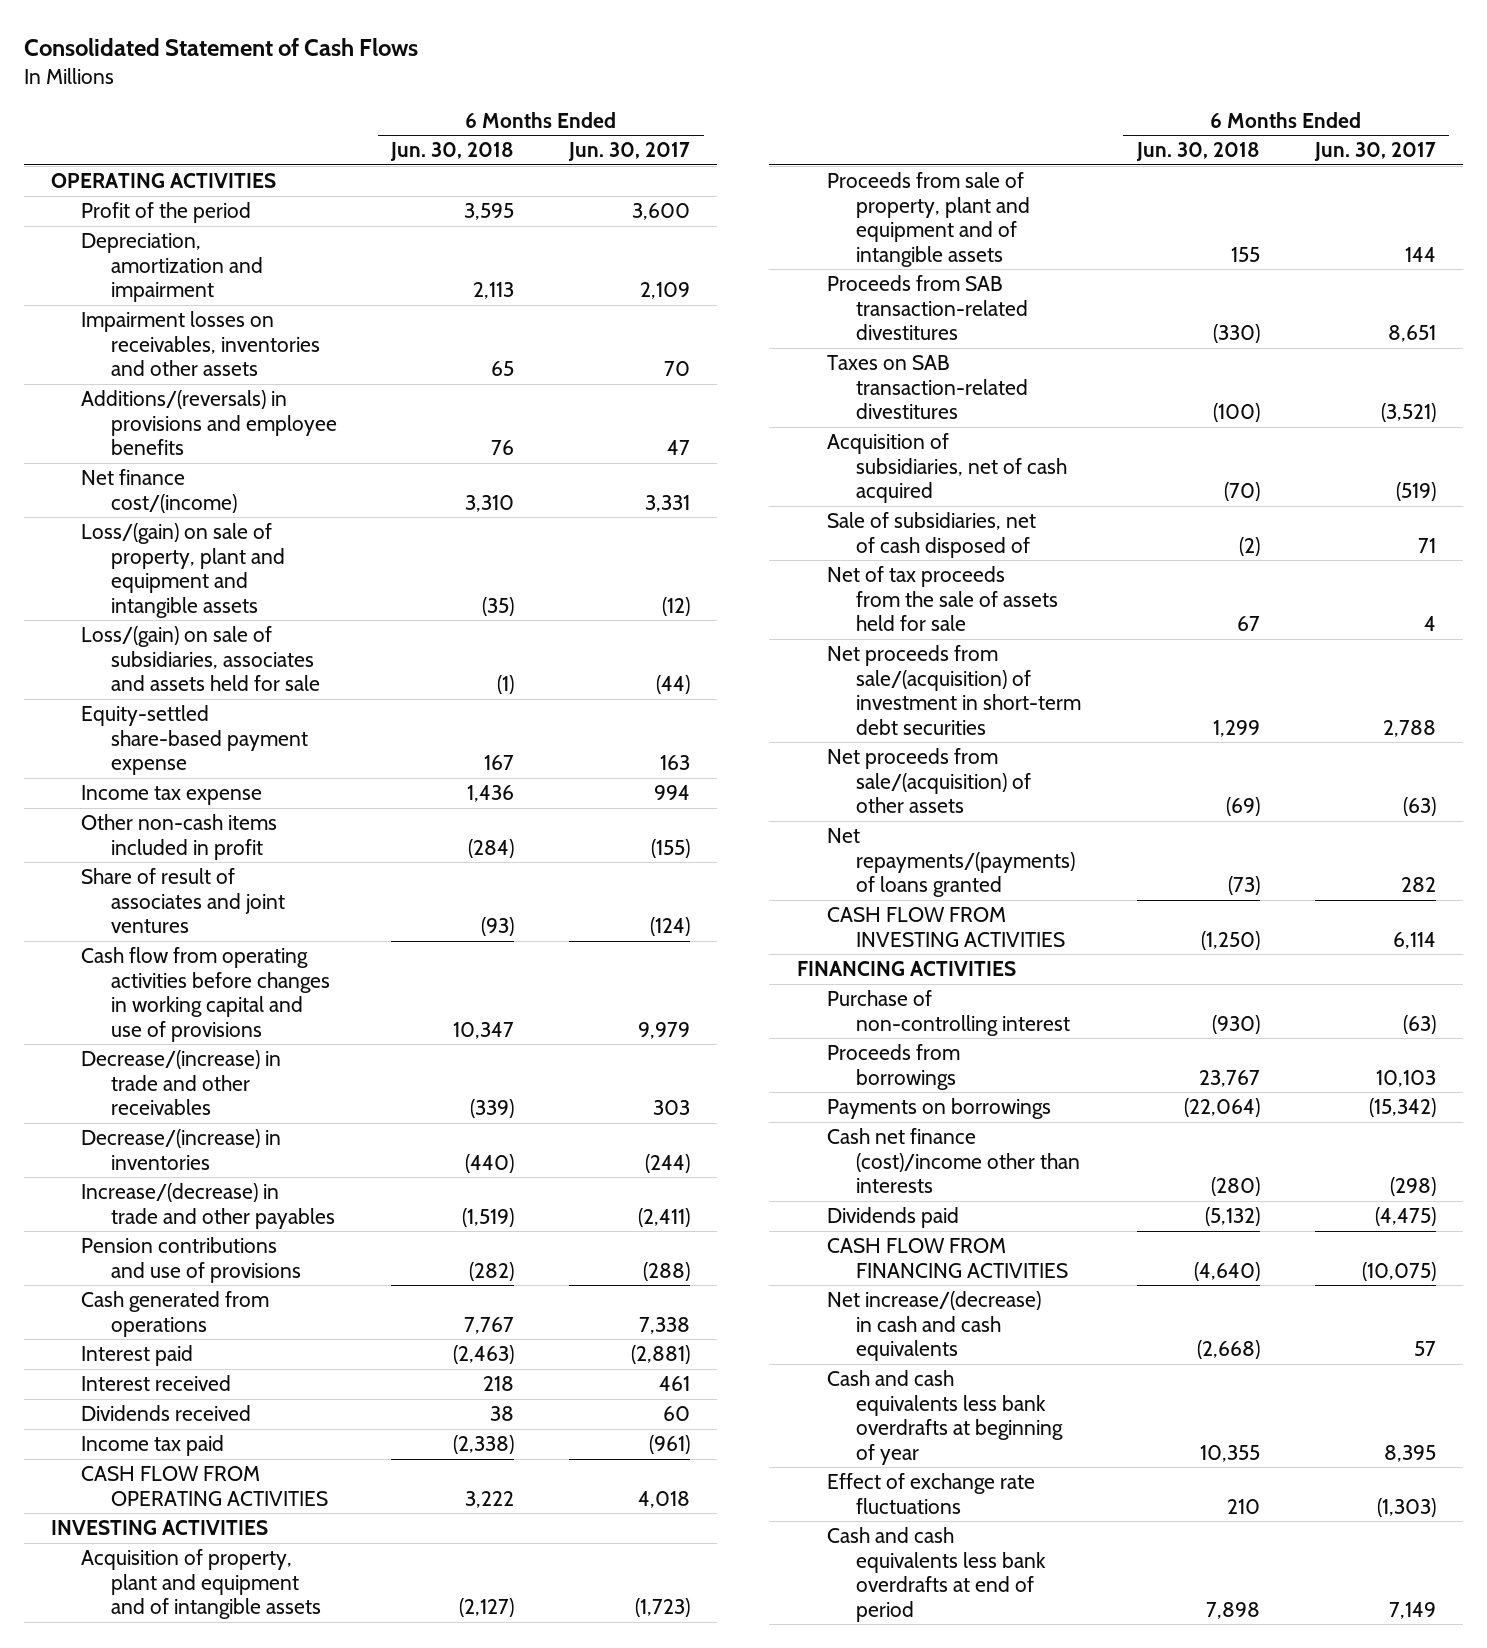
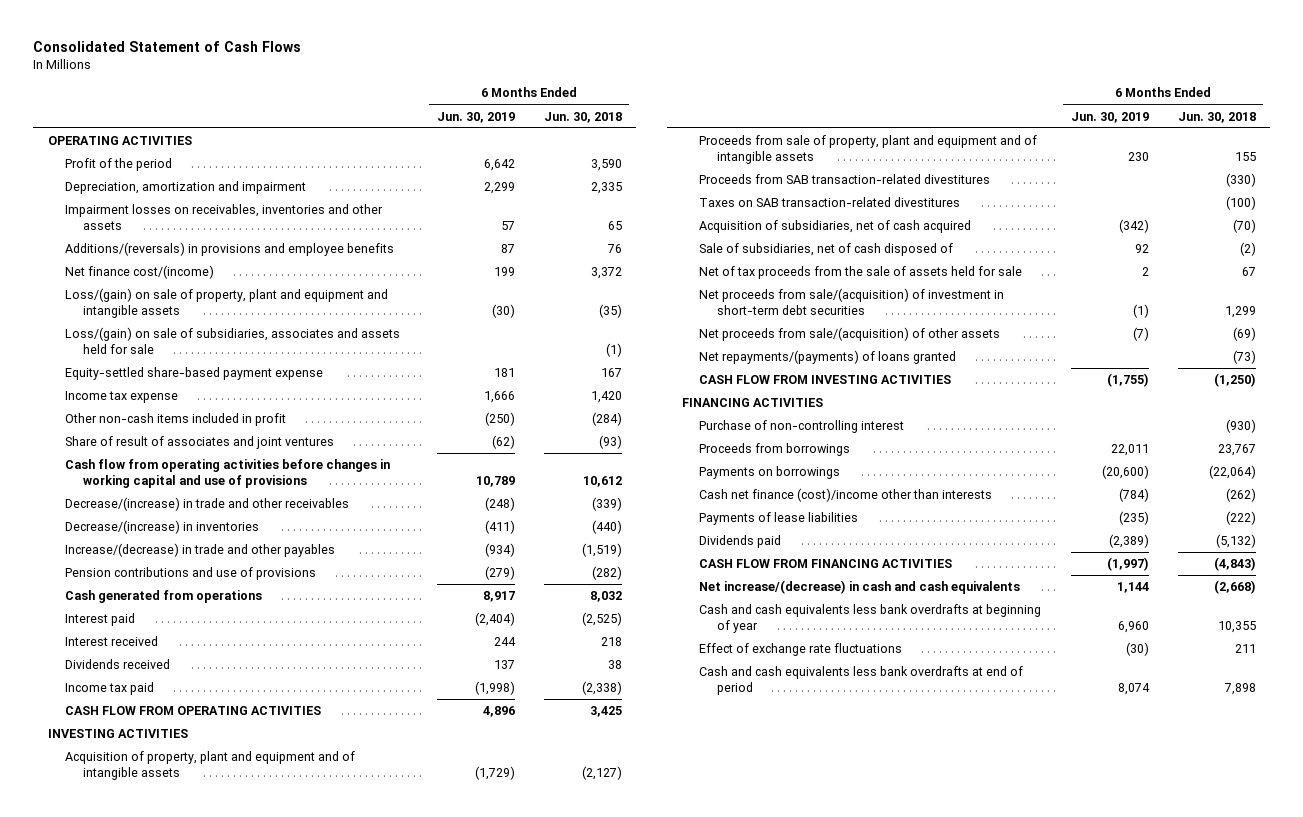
[567,142,690,162] Jun. 30, 2017 -> none
none -> [436,111,515,123] Jun. 30, 2019
[464,203,515,221] 3,595 -> [590,159,622,172] 3,590
[473,282,515,300] 2,113 -> [590,182,622,195] 2,335
[465,494,515,512] 3,310 -> [590,267,622,280] 3,372
[467,785,515,803] 1,436 -> [590,391,622,404] 1,420
[453,1021,515,1039] 10,347 -> [582,475,622,487] 10,612
[464,1316,515,1334] 7,767 -> [589,591,622,603] 8,032
[453,1345,515,1365] (2,463) -> [581,612,622,627] (2,525)
[465,1490,515,1508] 3,222 -> [589,706,622,718] 3,425
[1211,1177,1261,1197] (280) -> [1225,488,1256,503] (262)
none -> [699,512,859,526] Payments of lease liabilities
[1194,1261,1261,1281] (4,640) -> [1213,557,1256,572] (4,843)
[1227,1498,1261,1514] 210 -> [1234,644,1256,654] 211

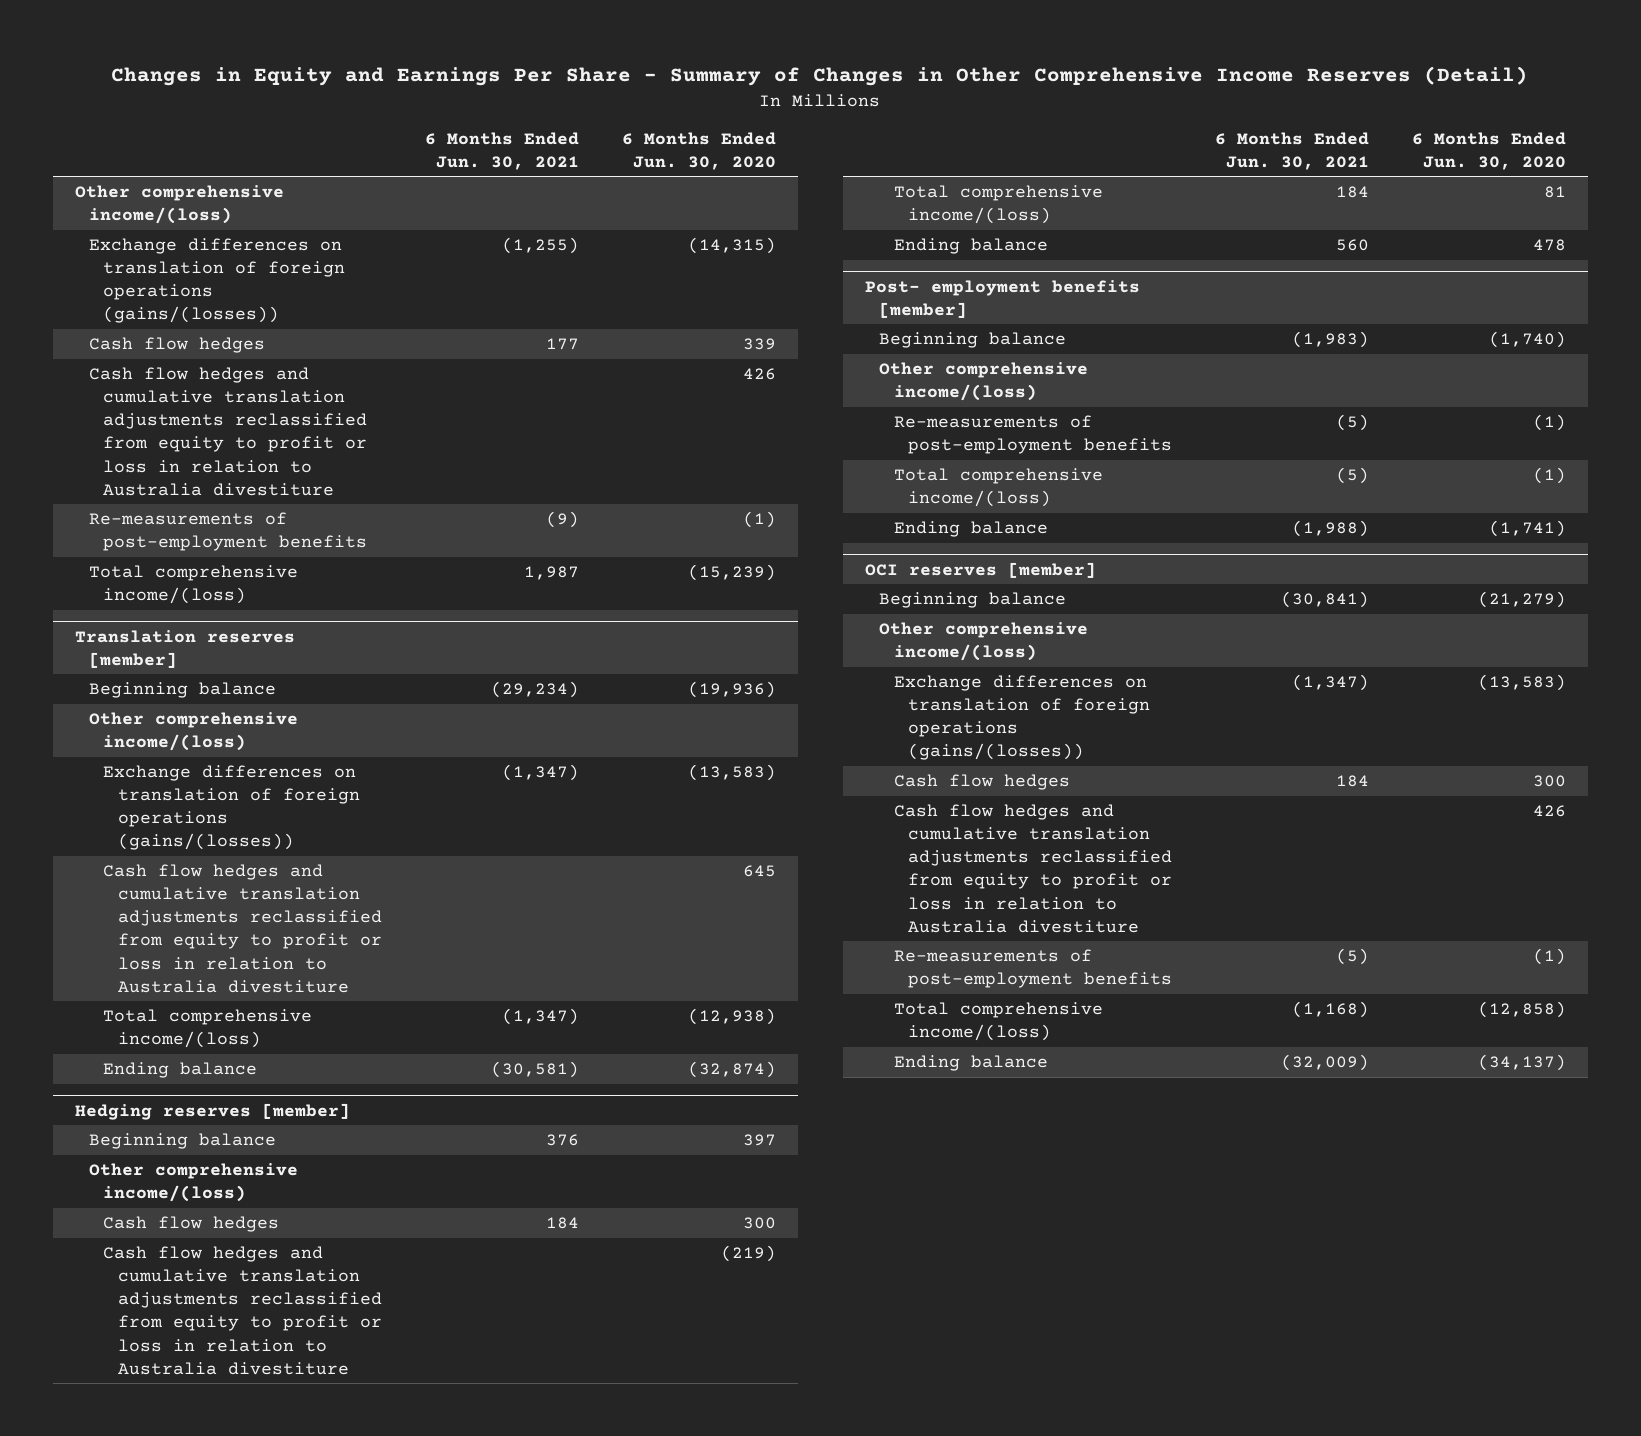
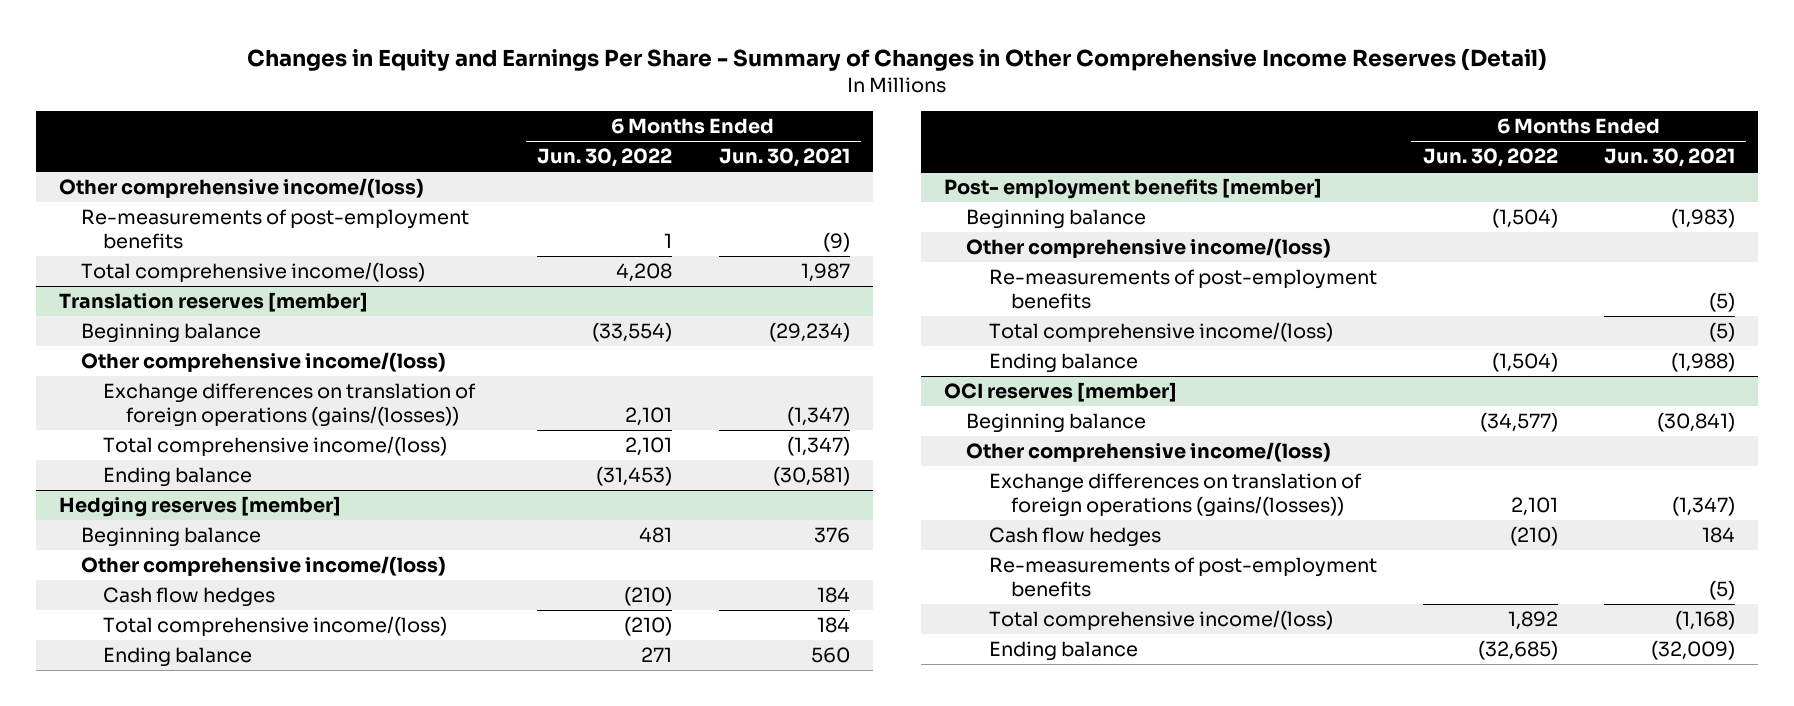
[622,131,777,170] 6 Months Ended Jun. 30, 2020 -> none
none -> [537,148,673,168] Jun. 30, 2022
[88,238,346,324] Exchange differences on translation of foreign operations (gains/(losses)) -> none
[88,337,265,354] Cash flow hedges -> none
[88,367,368,496] Cash flow hedges and cumulative translation adjustments reclassified from equity to profit or loss in relation to Australia divestiture -> none
[103,864,382,993] Cash flow hedges and cumulative translation adjustments reclassified from equity to profit or loss in relation to Australia divestiture -> none
[103,1246,382,1375] Cash flow hedges and cumulative translation adjustments reclassified from equity to profit or loss in relation to Australia divestiture -> none
[893,804,1173,933] Cash flow hedges and cumulative translation adjustments reclassified from equity to profit or loss in relation to Australia divestiture -> none

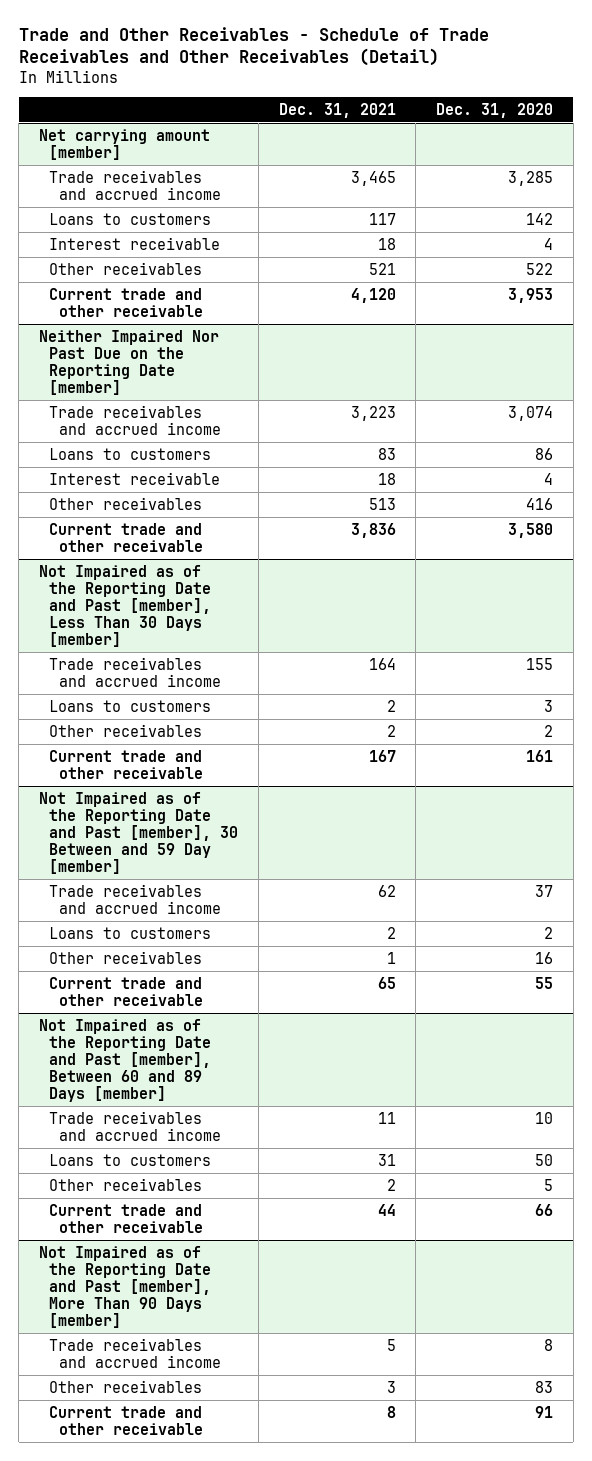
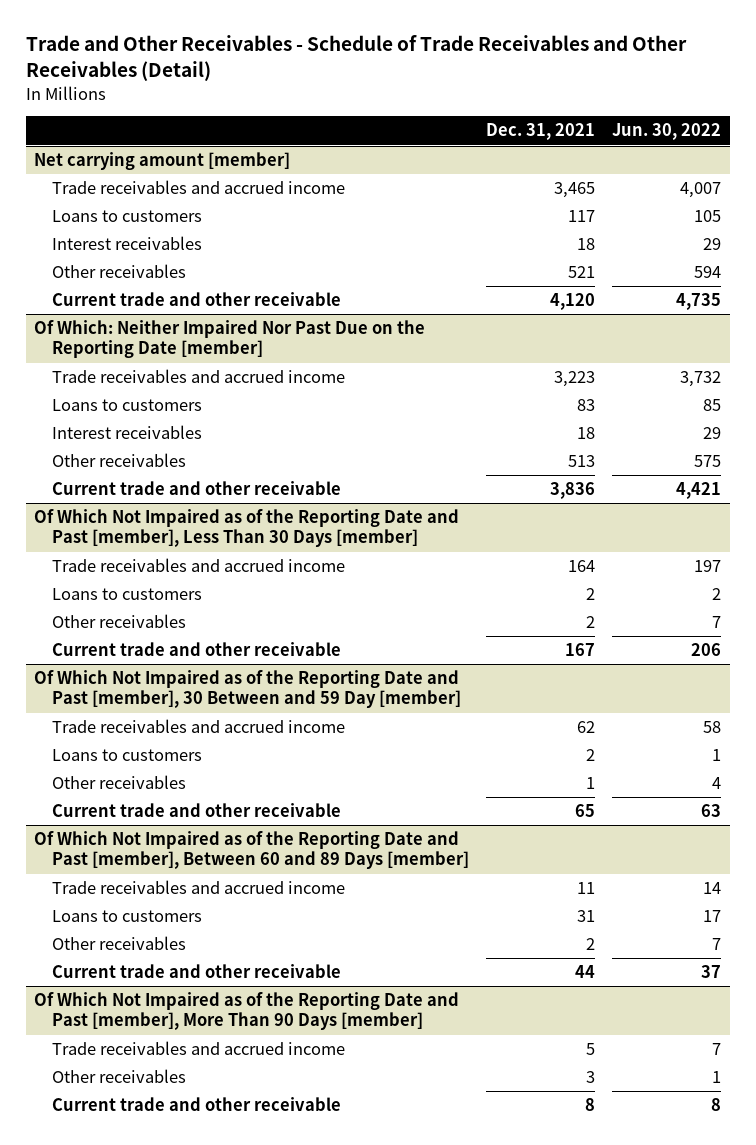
[436,102,554,118] Dec. 31, 2020 -> none
none -> [612,123,722,141] Jun. 30, 2022
[49,236,221,250] Interest receivable -> [51,236,202,251] Interest receivables
[39,329,220,395] Neither Impaired Nor Past Due on the Reporting Date [member] -> [34,320,426,359] Of Which: Neither Impaired Nor Past Due on the Reporting Date [member]
[49,471,221,485] Interest receivable -> [51,425,202,440] Interest receivables
[39,564,212,647] Not Impaired as of the Reporting Date and Past [member], Less Than 30 Days [member] -> [34,509,460,548] Of Which Not Impaired as of the Reporting Date and Past [member], Less Than 30 Days [member]
[39,791,239,874] Not Impaired as of the Reporting Date and Past [member], 30 Between and 59 Day [member] -> [34,670,461,709] Of Which Not Impaired as of the Reporting Date and Past [member], 30 Between and 59 Day [member]
[39,1018,212,1102] Not Impaired as of the Reporting Date and Past [member], Between 60 and 89 Days [member] -> [34,831,469,870] Of Which Not Impaired as of the Reporting Date and Past [member], Between 60 and 89 Days [member]
[39,1245,212,1328] Not Impaired as of the Reporting Date and Past [member], More Than 90 Days [member] -> [34,992,460,1031] Of Which Not Impaired as of the Reporting Date and Past [member], More Than 90 Days [member]

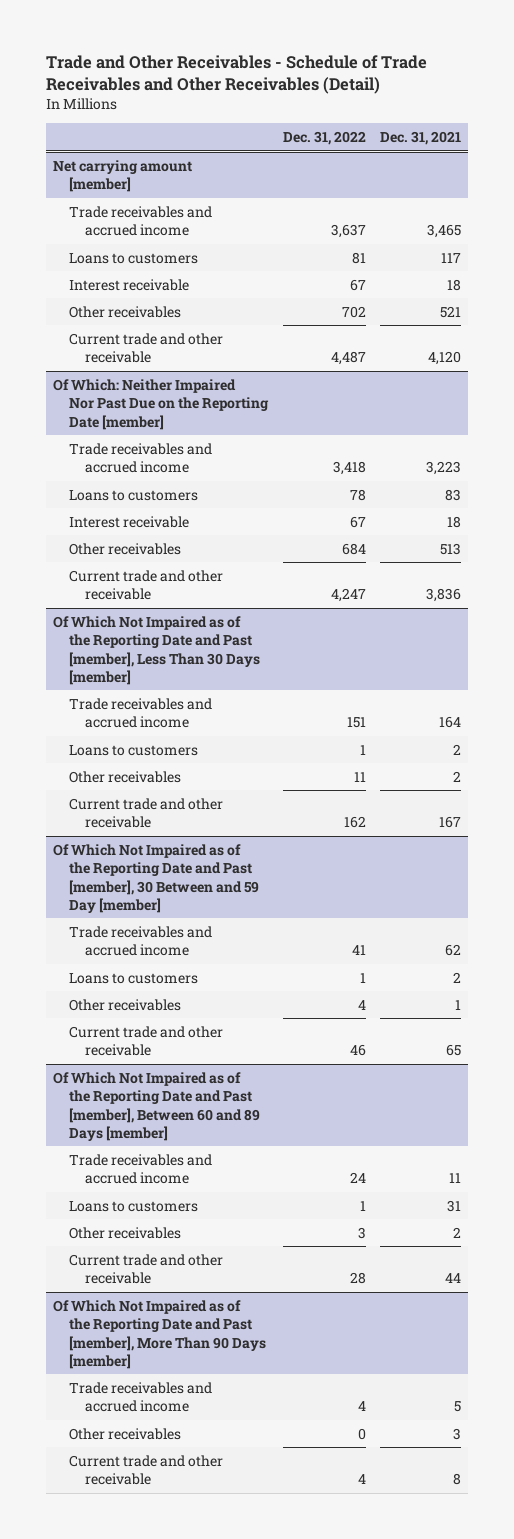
[612,123,722,141] Jun. 30, 2022 -> none
none -> [282,131,366,146] Dec. 31, 2022
[51,236,202,251] Interest receivables -> [69,278,190,291] Interest receivable
[51,425,202,440] Interest receivables -> [69,515,190,528] Interest receivable

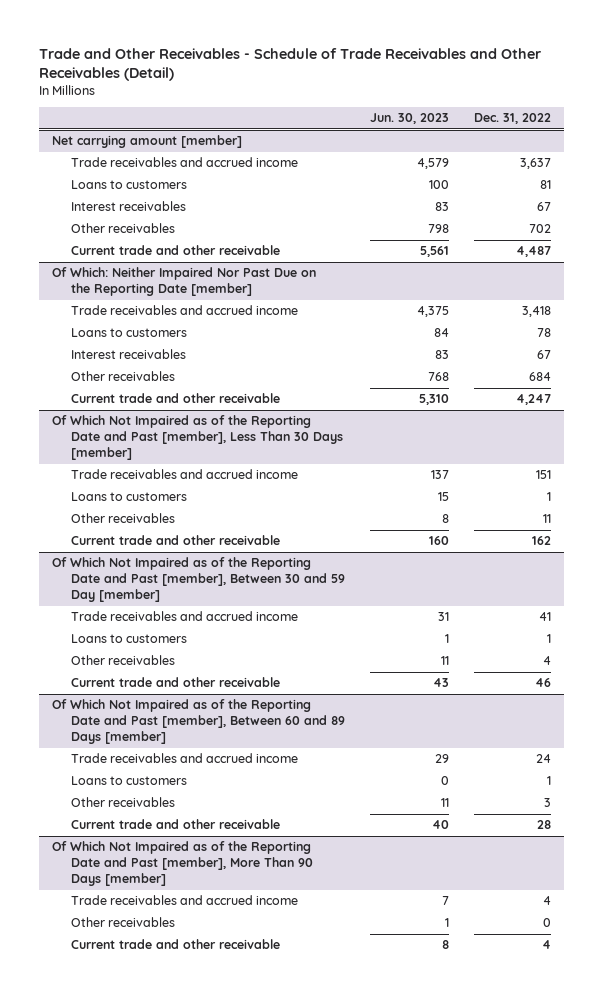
[380,131,462,146] Dec. 31, 2021 -> none
none -> [370,113,450,125] Jun. 30, 2023
[69,278,190,291] Interest receivable -> [71,201,187,212] Interest receivables
[69,515,190,528] Interest receivable -> [71,349,187,360] Interest receivables
[52,843,260,913] Of Which Not Impaired as of the Reporting Date and Past [member], 30 Between and 59 Day [member] -> [52,557,346,603] Of Which Not Impaired as of the Reporting Date and Past [member], Between 30 and 59 Day [member]

